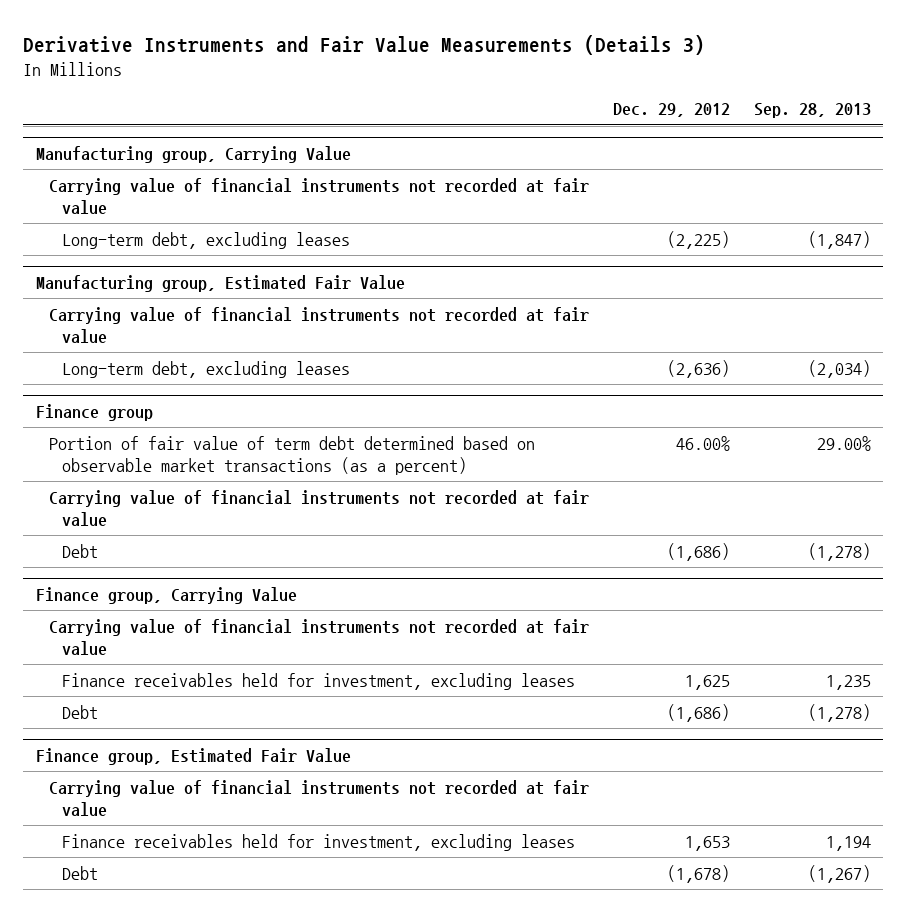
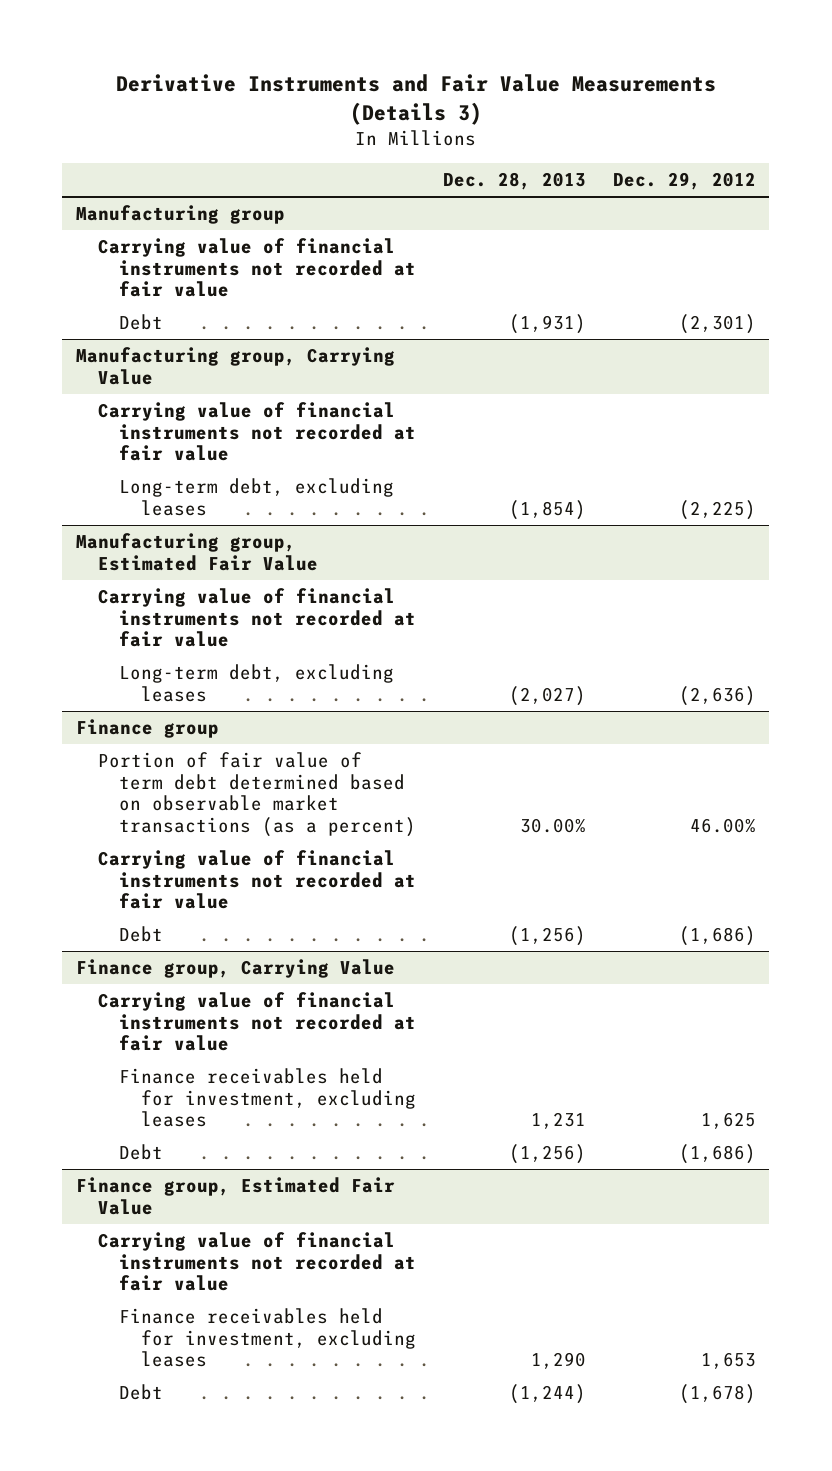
[754,103,872,119] Sep. 28, 2013 -> none
none -> [443,172,587,191] Dec. 28, 2013
none -> [75,205,285,225] Manufacturing group
none -> [97,238,417,298] Carrying value of financial instruments not recorded at fair value
none -> [119,314,164,331] Debt

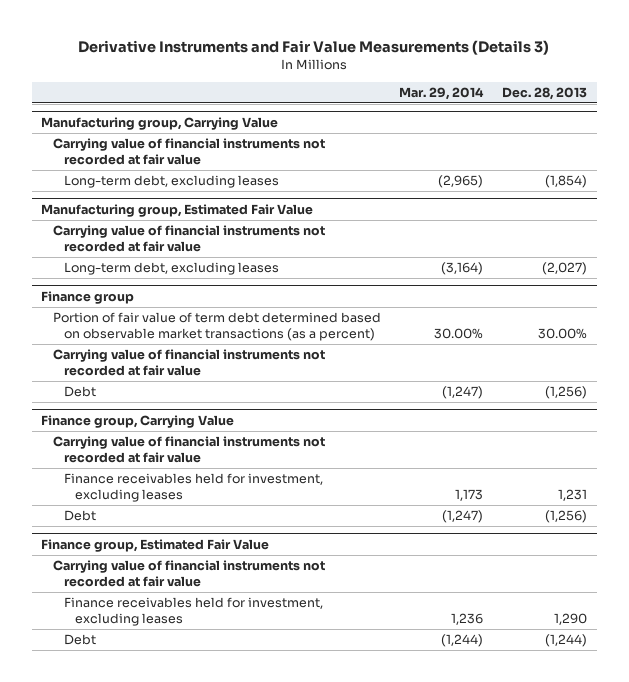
[612,172,756,191] Dec. 29, 2012 -> none
none -> [399,86,485,100] Mar. 29, 2014
[75,205,285,225] Manufacturing group -> none
[97,238,417,298] Carrying value of financial instruments not recorded at fair value -> none
[119,314,164,331] Debt -> none

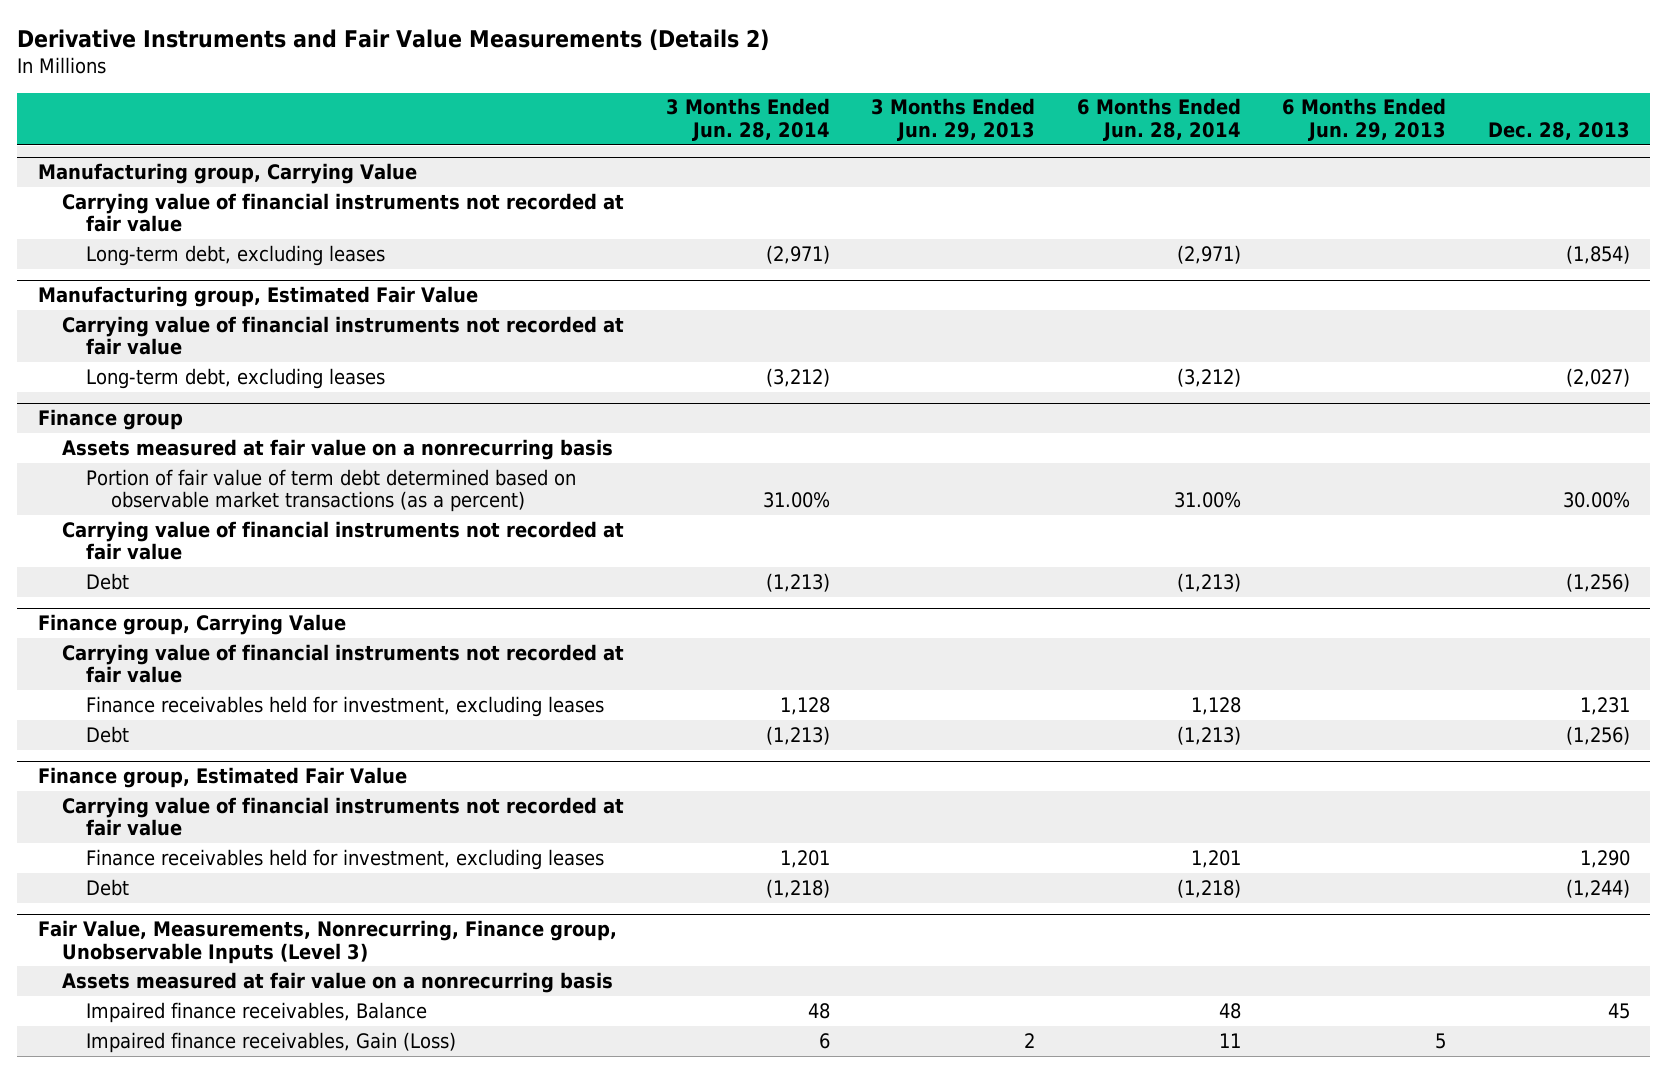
[78,39,550,55] Derivative Instruments and Fair Value Measurements (Details 3) -> [16,28,769,51] Derivative Instruments and Fair Value Measurements (Details 2)
[399,86,485,100] Mar. 29, 2014 -> none
none -> [665,98,830,141] 3 Months Ended Jun. 28, 2014
none -> [871,98,1036,141] 3 Months Ended Jun. 29, 2013
none -> [1076,98,1241,141] 6 Months Ended Jun. 28, 2014
none -> [1282,98,1447,141] 6 Months Ended Jun. 29, 2013
none -> [61,438,613,460] Assets measured at fair value on a nonrecurring basis
none -> [37,920,617,964] Fair Value, Measurements, Nonrecurring, Finance group, Unobservable Inputs (Level 3)
none -> [61,971,613,993] Assets measured at fair value on a nonrecurring basis
none -> [86,1001,428,1023] Impaired finance receivables, Balance
none -> [86,1031,457,1053] Impaired finance receivables, Gain (Loss)

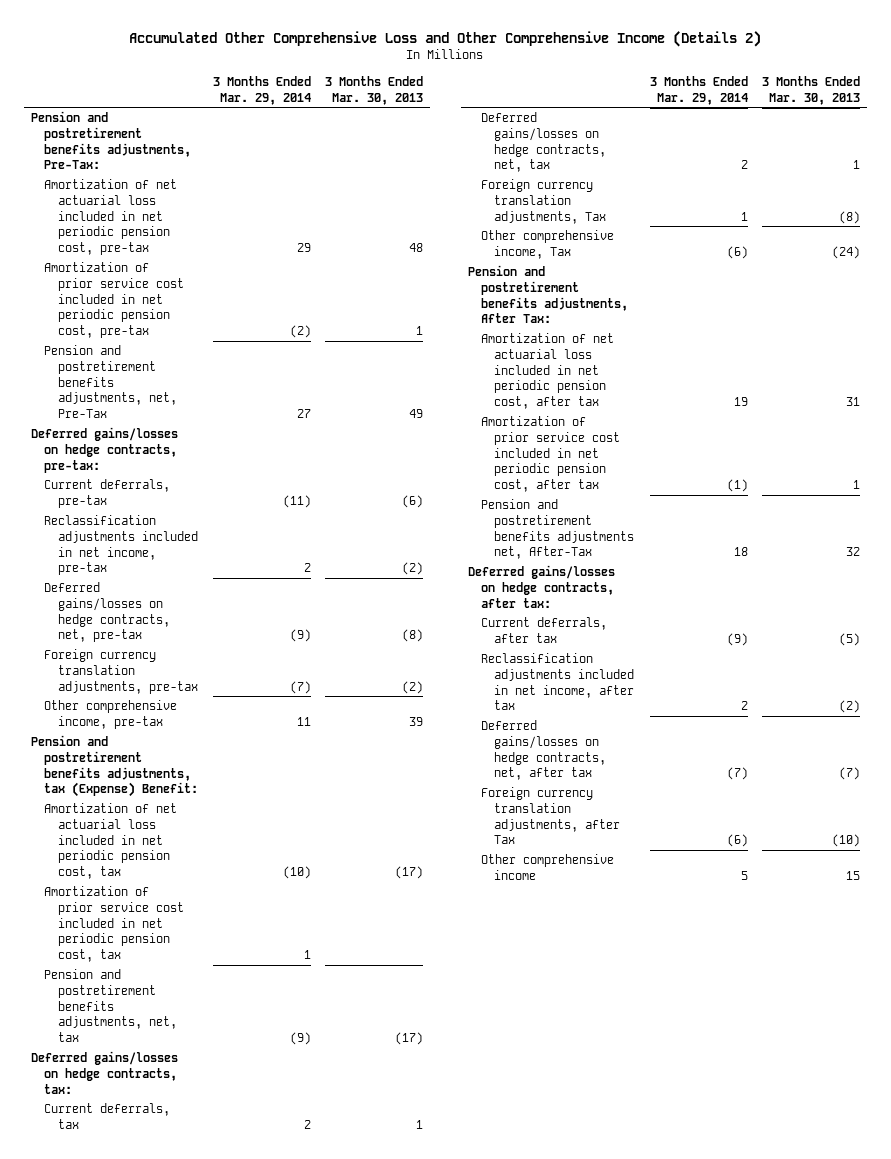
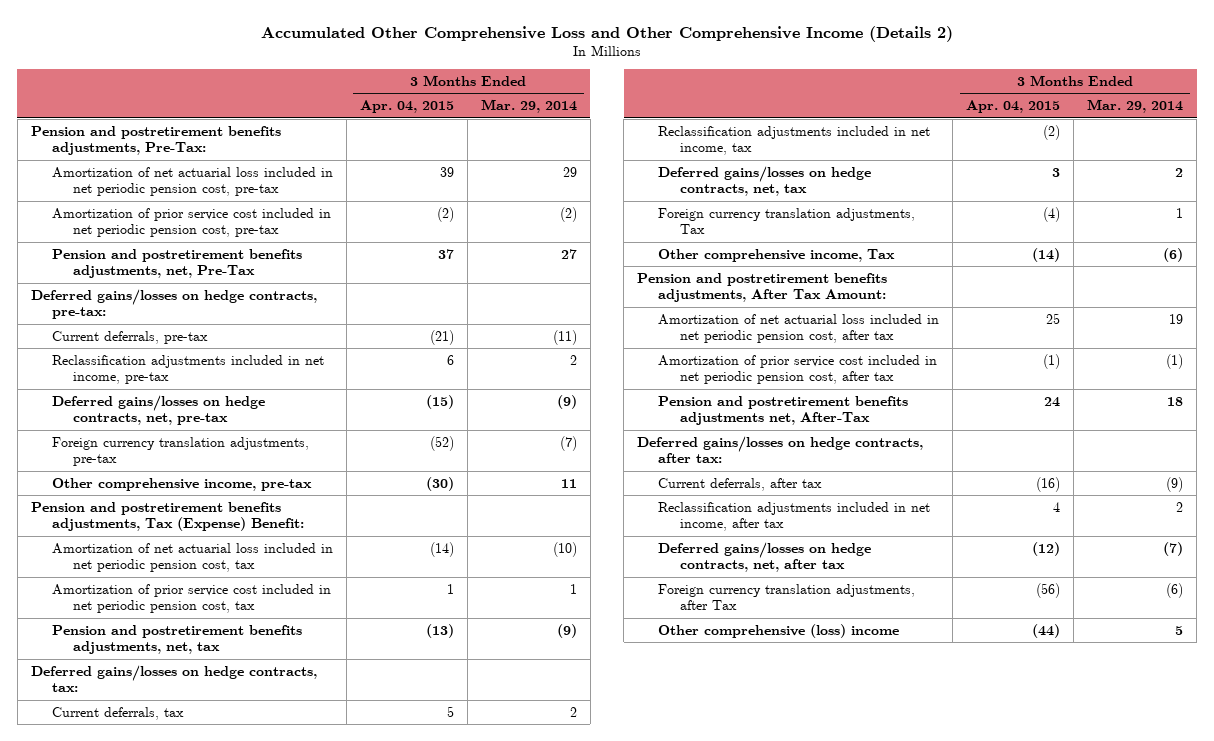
[324,75,423,105] 3 Months Ended Mar. 30, 2013 -> none
none -> [359,100,454,114] Apr. 04, 2015
[31,735,199,798] Pension and postretirement benefits adjustments, tax (Expense) Benefit: -> [30,501,304,532] Pension and postretirement benefits adjustments, Tax (Expense) Benefit:
none -> [658,125,931,156] Reclassification adjustments included in net income, tax
[467,265,629,324] Pension and postretirement benefits adjustments, After Tax: -> [637,272,888,303] Pension and postretirement benefits adjustments, After Tax Amount:
[481,854,615,881] Other comprehensive income -> [658,623,900,638] Other comprehensive (loss) income

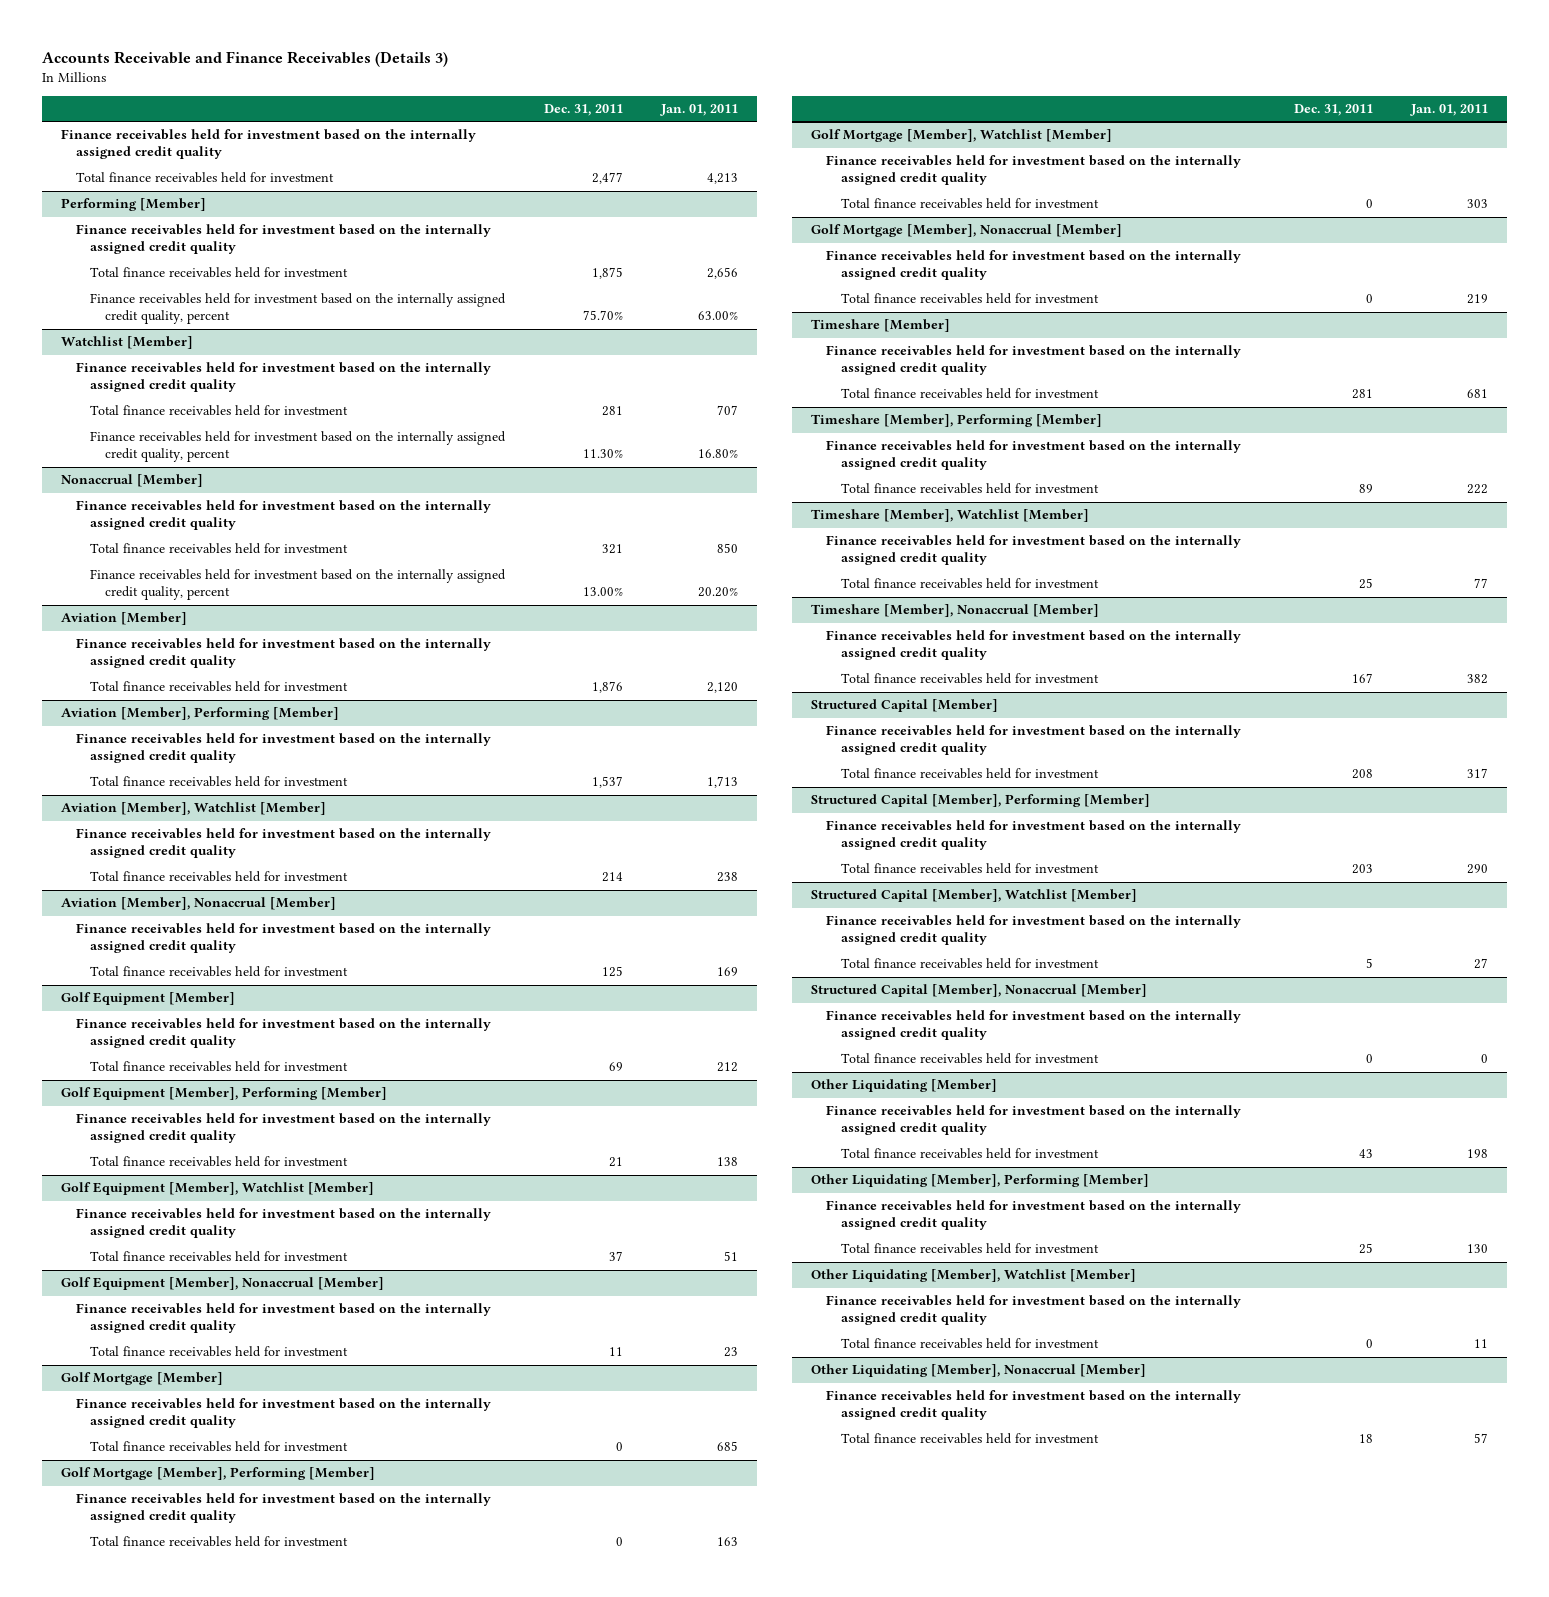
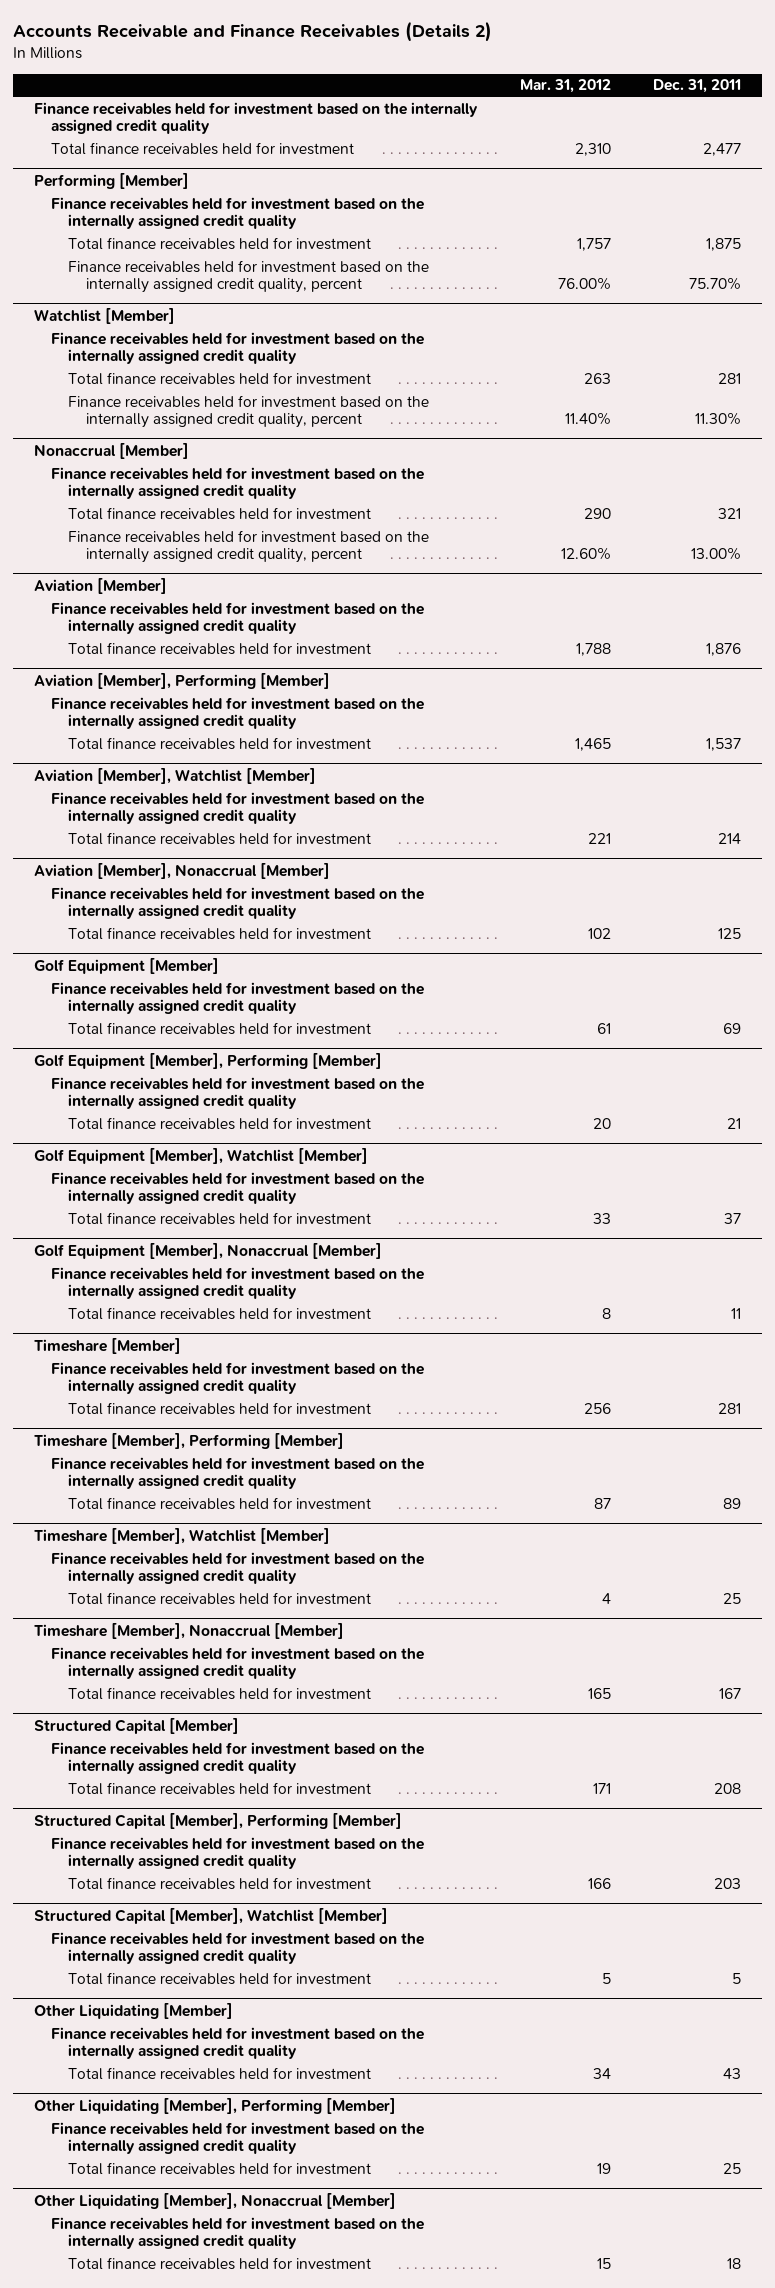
[41,51,448,68] Accounts Receivable and Finance Receivables (Details 3) -> [13,21,493,43] Accounts Receivable and Finance Receivables (Details 2)
[660,103,739,116] Jan. 01, 2011 -> none
none -> [519,79,611,94] Mar. 31, 2012
[60,1372,223,1386] Golf Mortgage [Member] -> none
[75,1398,491,1429] Finance receivables held for investment based on the internally assigned credit quality -> none
[90,1441,349,1453] Total finance receivables held for investment -> none
[60,1467,375,1481] Golf Mortgage [Member], Performing [Member] -> none
[75,1493,491,1524] Finance receivables held for investment based on the internally assigned credit quality -> none
[90,1536,349,1548] Total finance receivables held for investment -> none
[810,129,1112,143] Golf Mortgage [Member], Watchlist [Member] -> none
[825,155,1241,186] Finance receivables held for investment based on the internally assigned credit quality -> none
[840,198,1099,210] Total finance receivables held for investment -> none
[810,224,1122,238] Golf Mortgage [Member], Nonaccrual [Member] -> none
[825,250,1241,281] Finance receivables held for investment based on the internally assigned credit quality -> none
[840,293,1099,305] Total finance receivables held for investment -> none
[810,984,1147,998] Structured Capital [Member], Nonaccrual [Member] -> none
[825,1010,1241,1041] Finance receivables held for investment based on the internally assigned credit quality -> none
[840,1053,1099,1065] Total finance receivables held for investment -> none
[810,1269,1136,1283] Other Liquidating [Member], Watchlist [Member] -> none
[825,1295,1241,1326] Finance receivables held for investment based on the internally assigned credit quality -> none
[840,1338,1099,1350] Total finance receivables held for investment -> none

